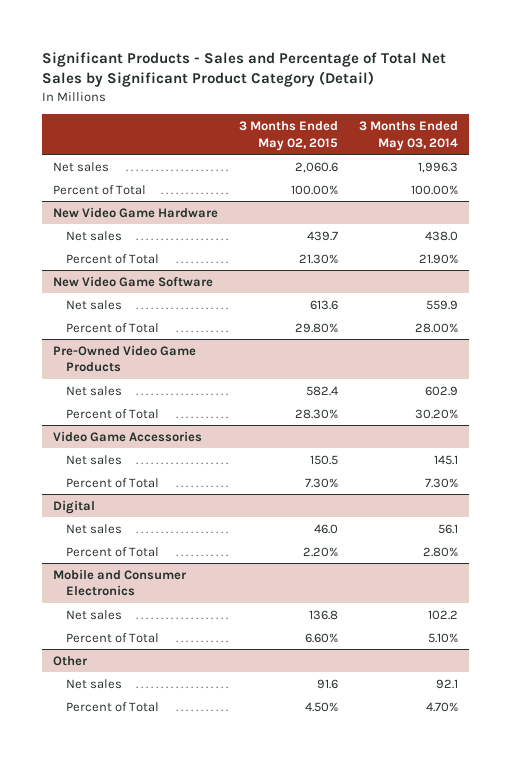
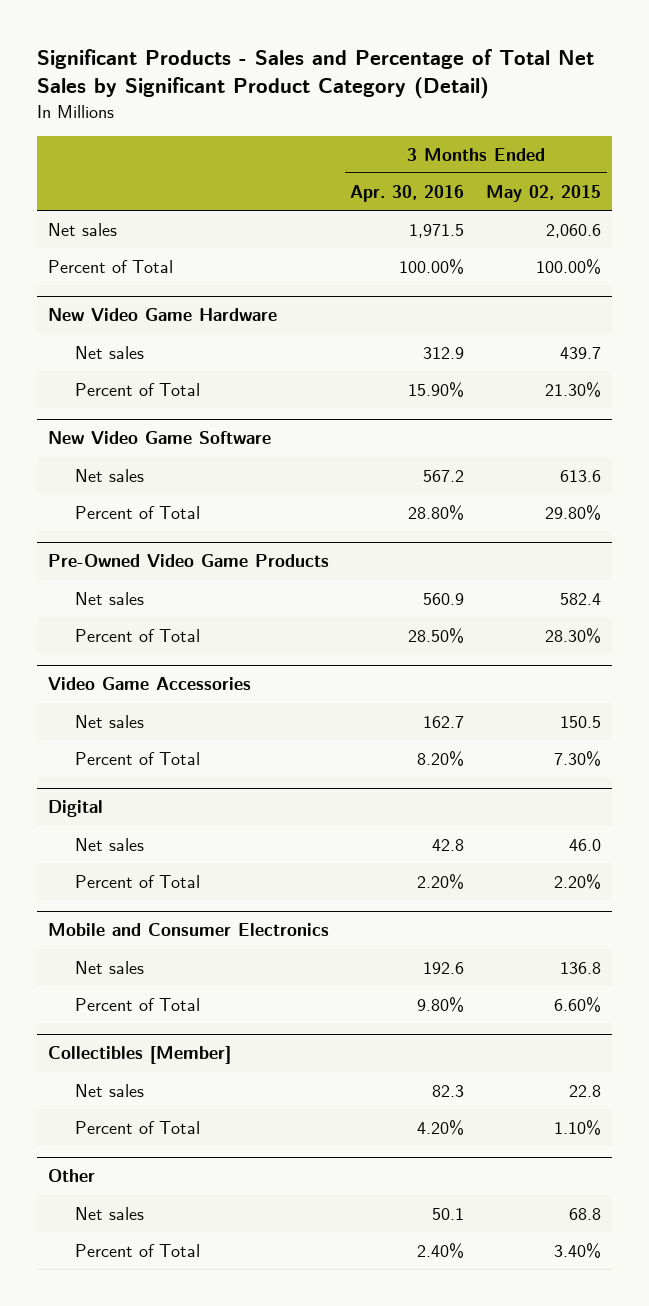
[359,120,459,151] 3 Months Ended May 03, 2014 -> none
none -> [350,184,465,202] Apr. 30, 2016
none -> [47,1046,231,1065] Collectibles [Member]
none -> [75,1083,145,1097] Net sales
none -> [75,1120,201,1134] Percent of Total
[317,678,339,689] 91.6 -> [569,1207,602,1220] 68.8
[305,701,339,712] 4.50% -> [554,1242,602,1258] 3.40%

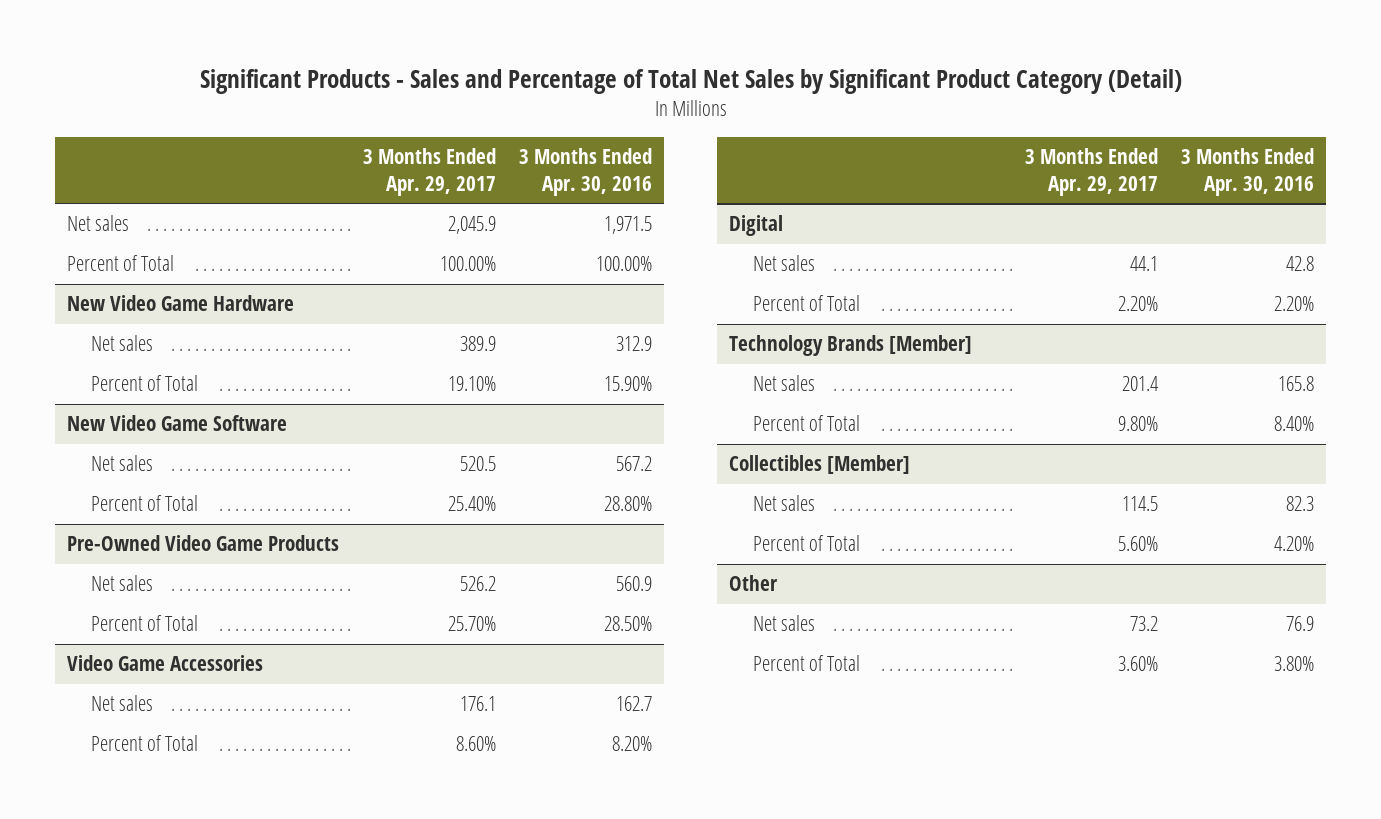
[486,184,602,202] May 02, 2015 -> none
none -> [362,148,496,197] 3 Months Ended Apr. 29, 2017
[47,923,329,937] Mobile and Consumer Electronics -> none
none -> [728,335,972,357] Technology Brands [Member]
[423,961,465,974] 192.6 -> [1278,376,1315,392] 165.8
[417,996,465,1012] 9.80% -> [1274,416,1315,432] 8.40%
[432,1207,465,1220] 50.1 -> [1286,616,1315,632] 76.9
[417,1242,465,1258] 2.40% -> [1274,656,1315,672] 3.80%

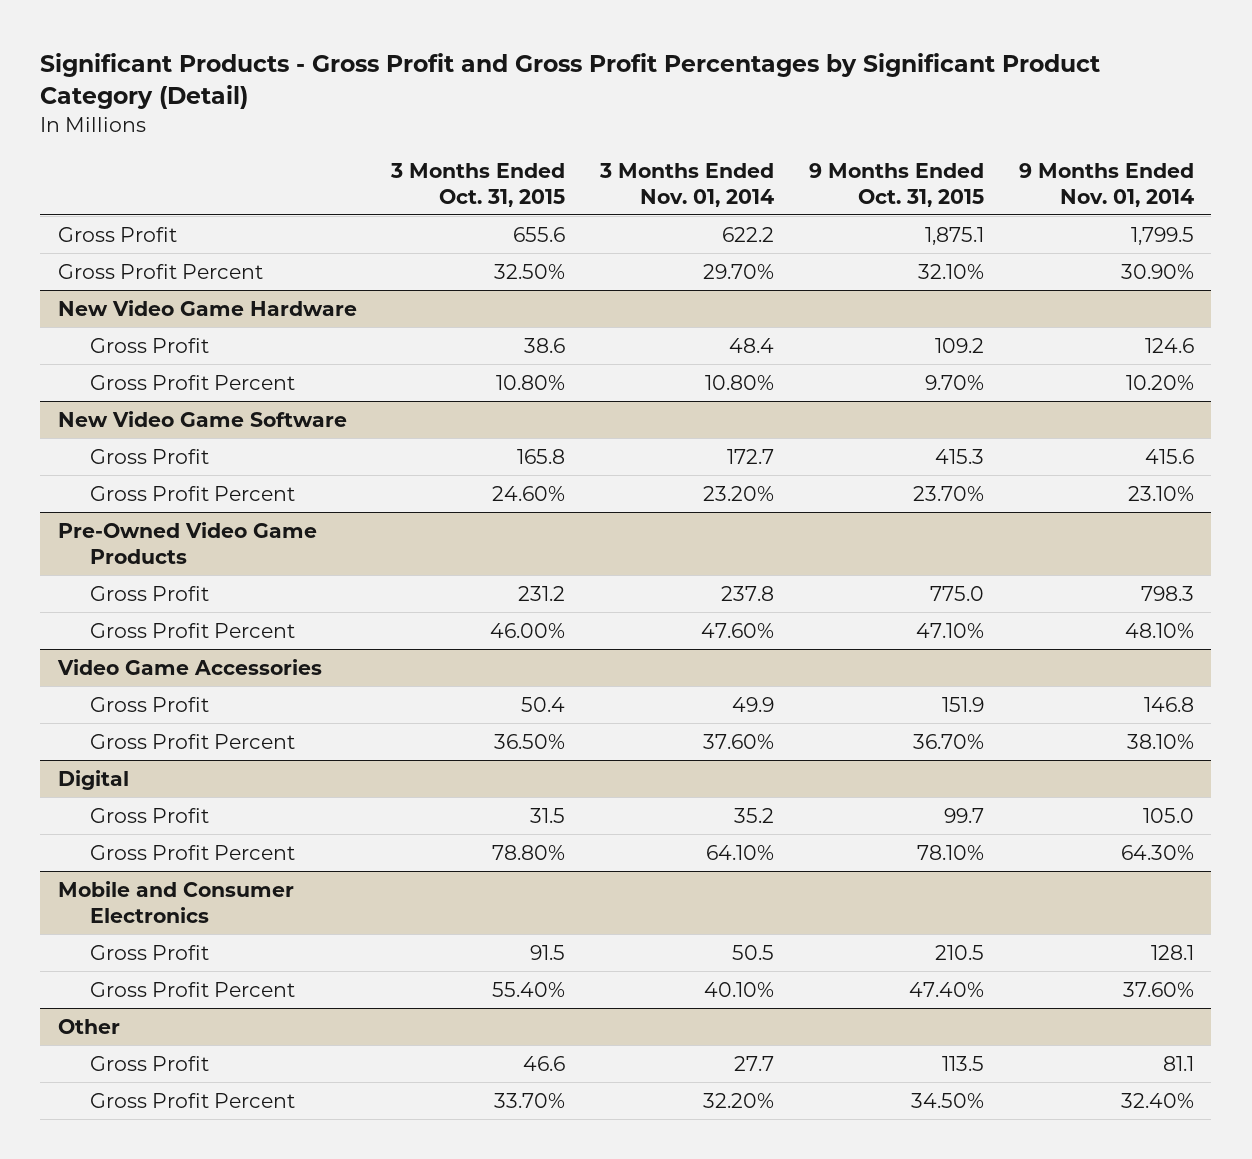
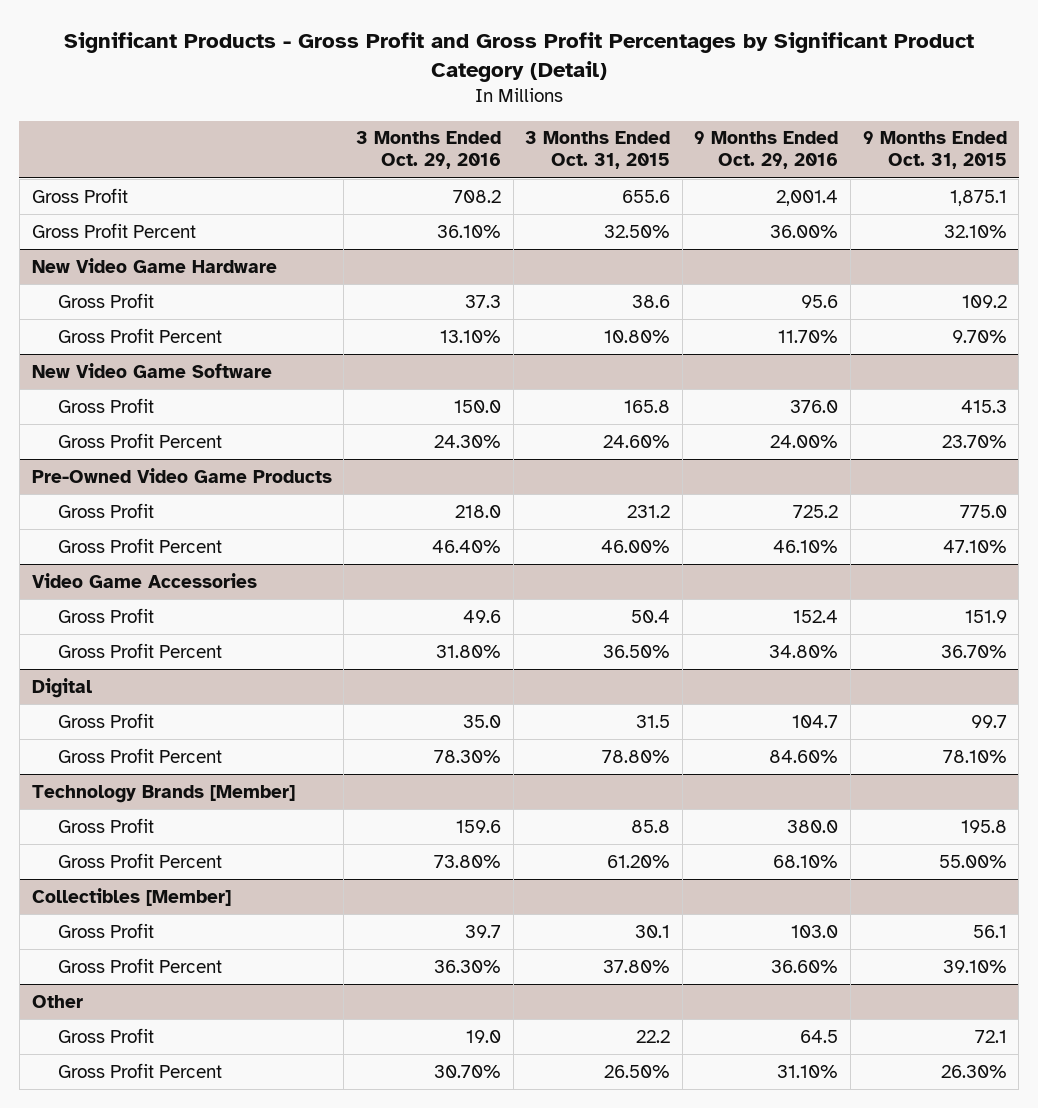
[599,162,775,207] 3 Months Ended Nov. 01, 2014 -> none
[1018,162,1194,207] 9 Months Ended Nov. 01, 2014 -> none
none -> [355,131,501,170] 3 Months Ended Oct. 29, 2016
none -> [694,131,839,170] 9 Months Ended Oct. 29, 2016
[57,880,294,923] Mobile and Consumer Electronics -> none
none -> [31,784,295,803] Technology Brands [Member]
[530,944,566,960] 91.5 -> [631,819,671,833] 85.8
[935,944,985,960] 210.5 -> [960,819,1007,833] 195.8
[492,981,566,997] 55.40% -> [607,854,671,868] 61.20%
[909,981,985,997] 47.40% -> [938,854,1007,868] 55.00%
none -> [31,887,231,906] Collectibles [Member]
none -> [58,922,155,938] Gross Profit
none -> [58,957,223,973] Gross Profit Percent
[523,1055,566,1071] 46.6 -> [636,1029,671,1043] 22.2
[942,1055,985,1071] 113.5 -> [974,1029,1007,1043] 72.1
[494,1092,566,1108] 33.70% -> [604,1064,671,1078] 26.50%
[911,1092,985,1108] 34.50% -> [940,1064,1007,1078] 26.30%

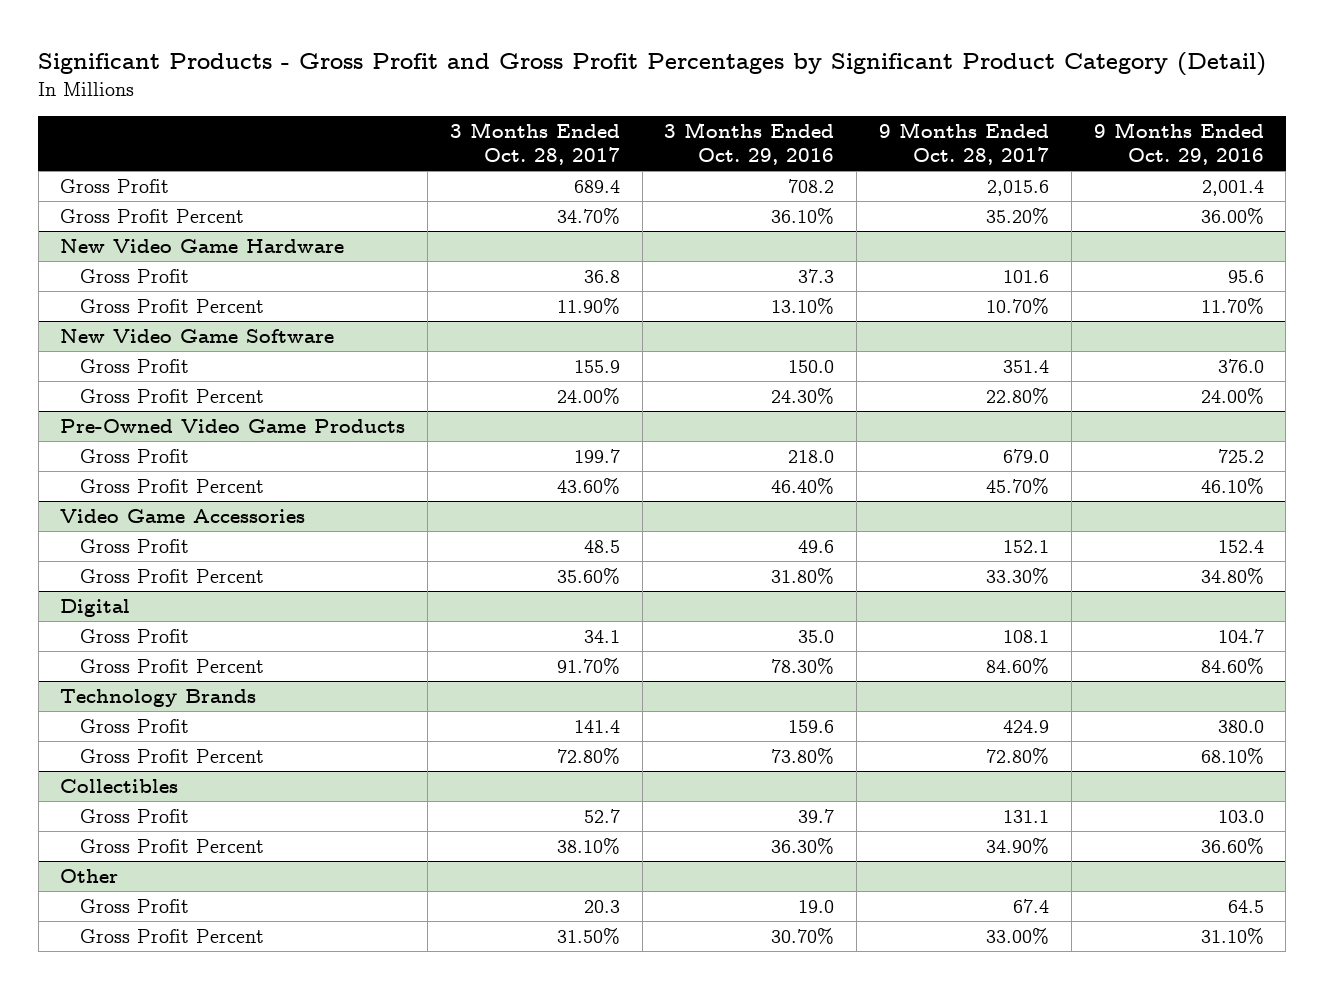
[525,131,671,170] 3 Months Ended Oct. 31, 2015 -> none
[862,131,1007,170] 9 Months Ended Oct. 31, 2015 -> none
none -> [449,122,620,166] 3 Months Ended Oct. 28, 2017
none -> [878,122,1049,166] 9 Months Ended Oct. 28, 2017
[31,784,295,803] Technology Brands [Member] -> [60,688,257,707] Technology Brands
[31,887,231,906] Collectibles [Member] -> [60,778,179,793] Collectibles

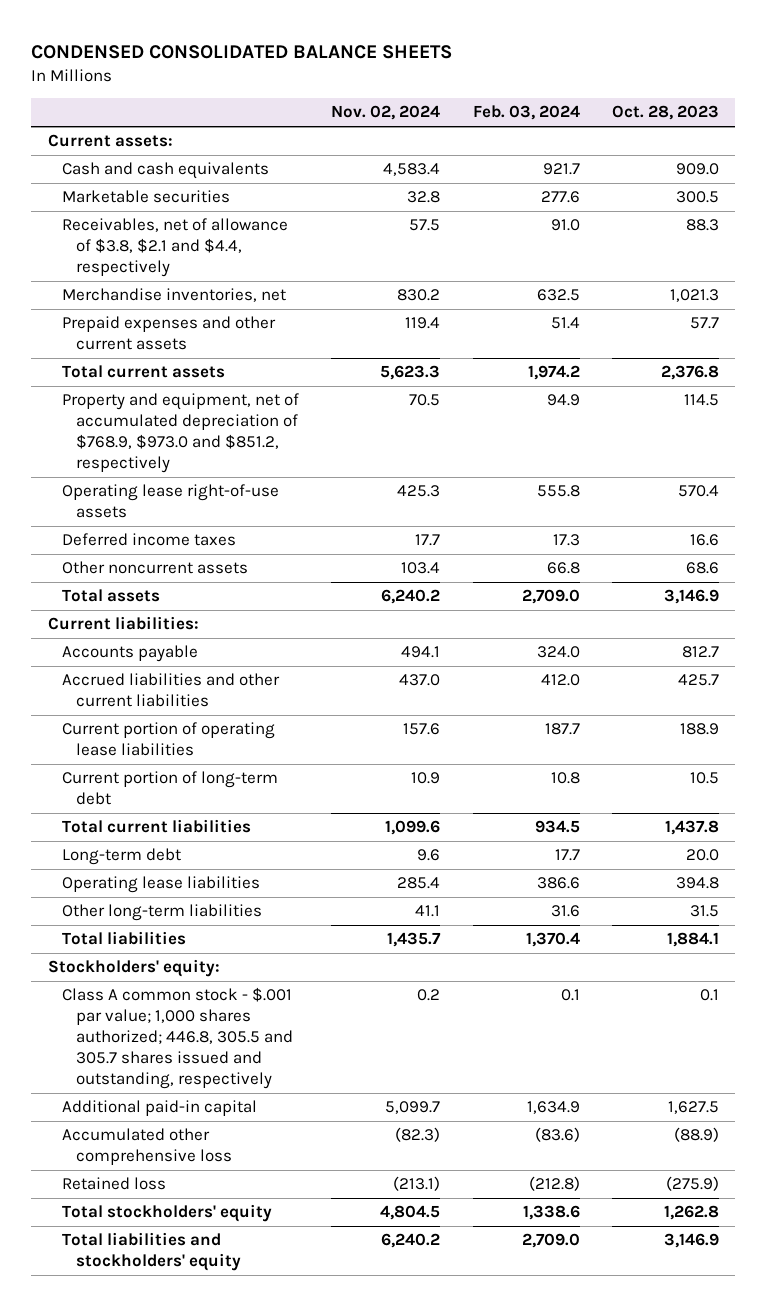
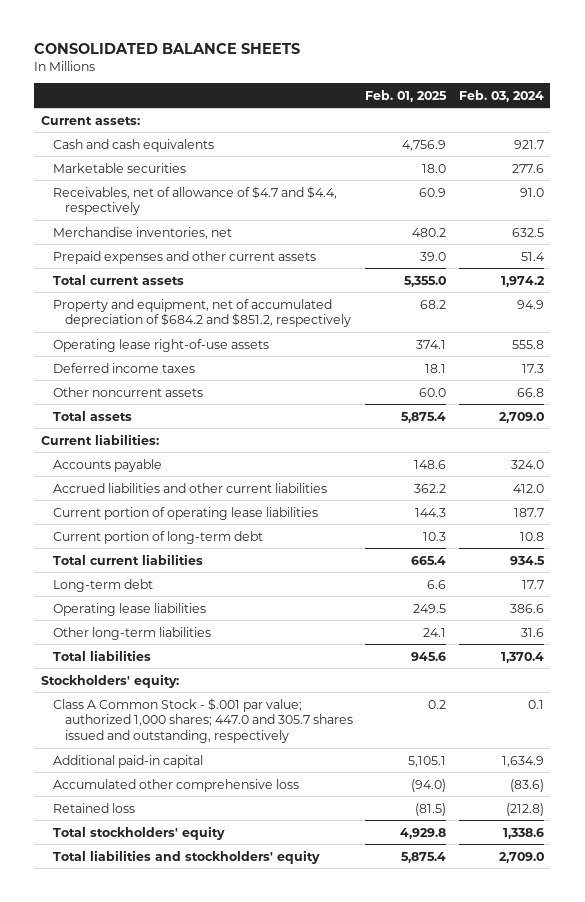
[31,44,453,59] CONDENSED CONSOLIDATED BALANCE SHEETS -> [34,42,301,54] CONSOLIDATED BALANCE SHEETS
[331,105,441,121] Nov. 02, 2024 -> none
[612,105,720,121] Oct. 28, 2023 -> none
none -> [365,89,448,102] Feb. 01, 2025
[61,218,288,278] Receivables, net of allowance of $3.8, $2.1 and $4.4, respectively -> [52,185,337,216] Receivables, net of allowance of $4.7 and $4.4, respectively
[61,393,299,474] Property and equipment, net of accumulated depreciation of $768.9, $973.0 and $851.2, respectively -> [52,298,351,328] Property and equipment, net of accumulated depreciation of $684.2 and $851.2, respectively
[61,987,293,1090] Class A common stock - $.001 par value; 1,000 shares authorized; 446.8, 305.5 and 305.7 shares issued and outstanding, respectively -> [52,697,353,744] Class A Common Stock - $.001 par value; authorized 1,000 shares; 447.0 and 305.7 shares issued and outstanding, respectively

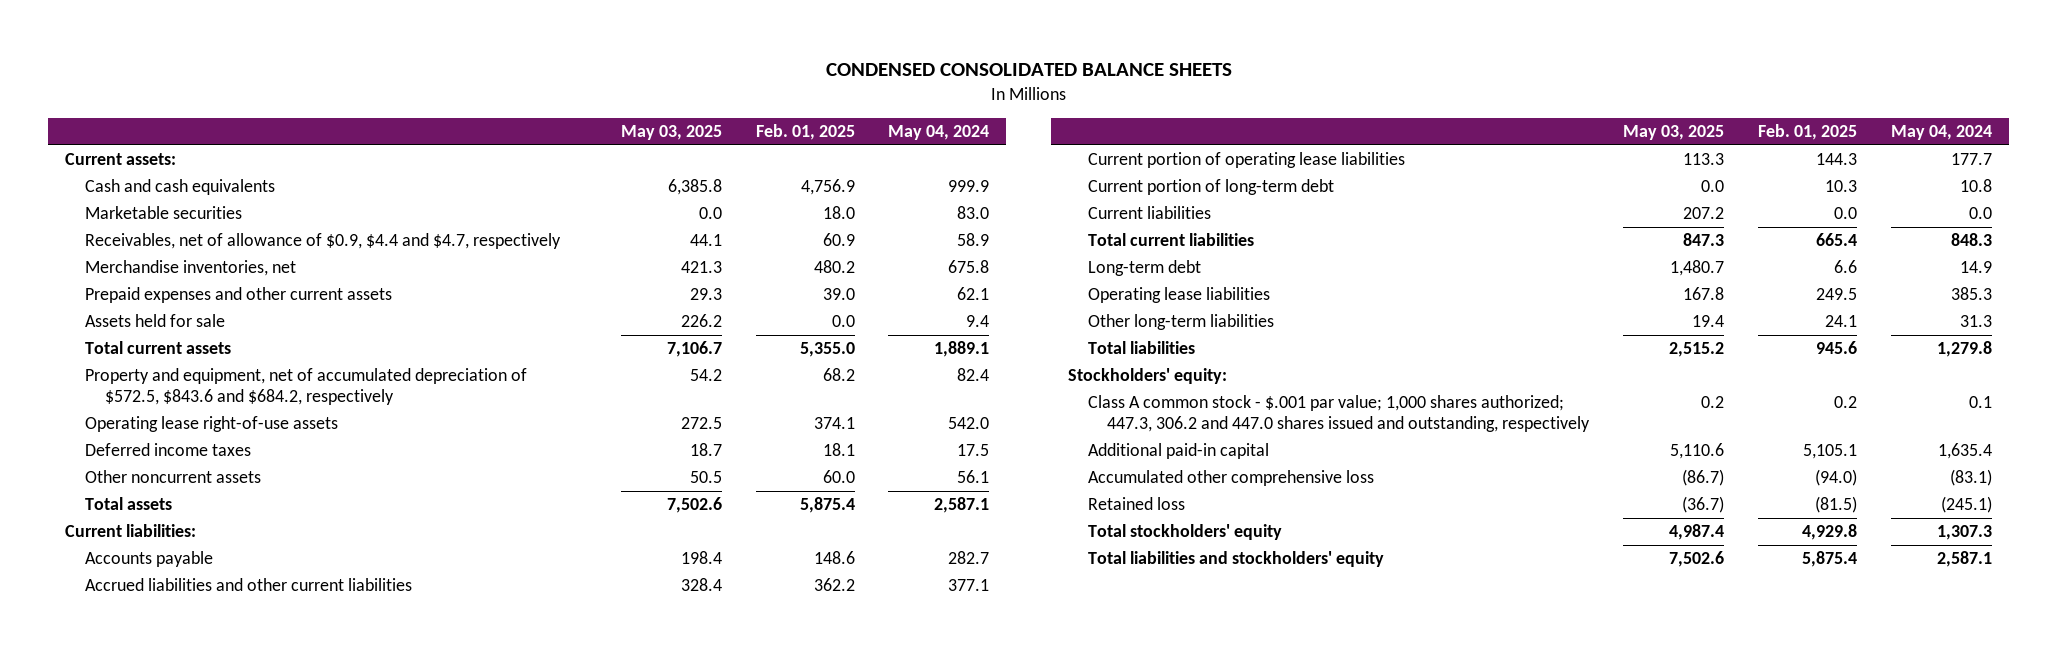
[34,42,301,54] CONSOLIDATED BALANCE SHEETS -> [825,62,1232,76] CONDENSED CONSOLIDATED BALANCE SHEETS
[458,89,544,102] Feb. 03, 2024 -> none
none -> [620,125,722,141] May 03, 2025
none -> [888,125,990,141] May 04, 2024
[52,185,337,216] Receivables, net of allowance of $4.7 and $4.4, respectively -> [85,233,562,250] Receivables, net of allowance of $0.9, $4.4 and $4.7, respectively
none -> [85,314,226,328] Assets held for sale
[52,298,351,328] Property and equipment, net of accumulated depreciation of $684.2 and $851.2, respectively -> [85,368,528,405] Property and equipment, net of accumulated depreciation of $572.5, $843.6 and $684.2, respectively
none -> [1087,206,1211,220] Current liabilities
[52,697,353,744] Class A Common Stock - $.001 par value; authorized 1,000 shares; 447.0 and 305.7 shares issued and outstanding, respectively -> [1087,395,1591,432] Class A common stock - $.001 par value; 1,000 shares authorized; 447.3, 306.2 and 447.0 shares issued and outstanding, respectively

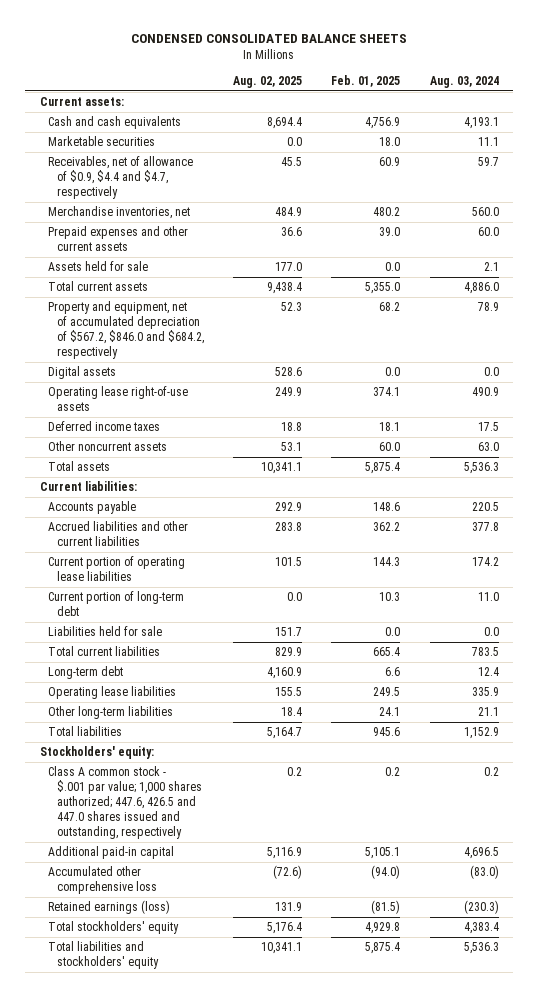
[620,125,722,141] May 03, 2025 -> none
[888,125,990,141] May 04, 2024 -> none
none -> [233,76,303,89] Aug. 02, 2025
none -> [429,76,499,89] Aug. 03, 2024
[85,368,528,405] Property and equipment, net of accumulated depreciation of $572.5, $843.6 and $684.2, respectively -> [48,301,204,360] Property and equipment, net of accumulated depreciation of $567.2, $846.0 and $684.2, respectively
none -> [48,366,117,380] Digital assets
[1087,206,1211,220] Current liabilities -> [48,626,163,637] Liabilities held for sale
[1087,395,1591,432] Class A common stock - $.001 par value; 1,000 shares authorized; 447.3, 306.2 and 447.0 shares issued and outstanding, respectively -> [48,766,202,839] Class A common stock - $.001 par value; 1,000 shares authorized; 447.6, 426.5 and 447.0 shares issued and outstanding, respectively
[1087,497,1185,511] Retained loss -> [48,900,171,915] Retained earnings (loss)

